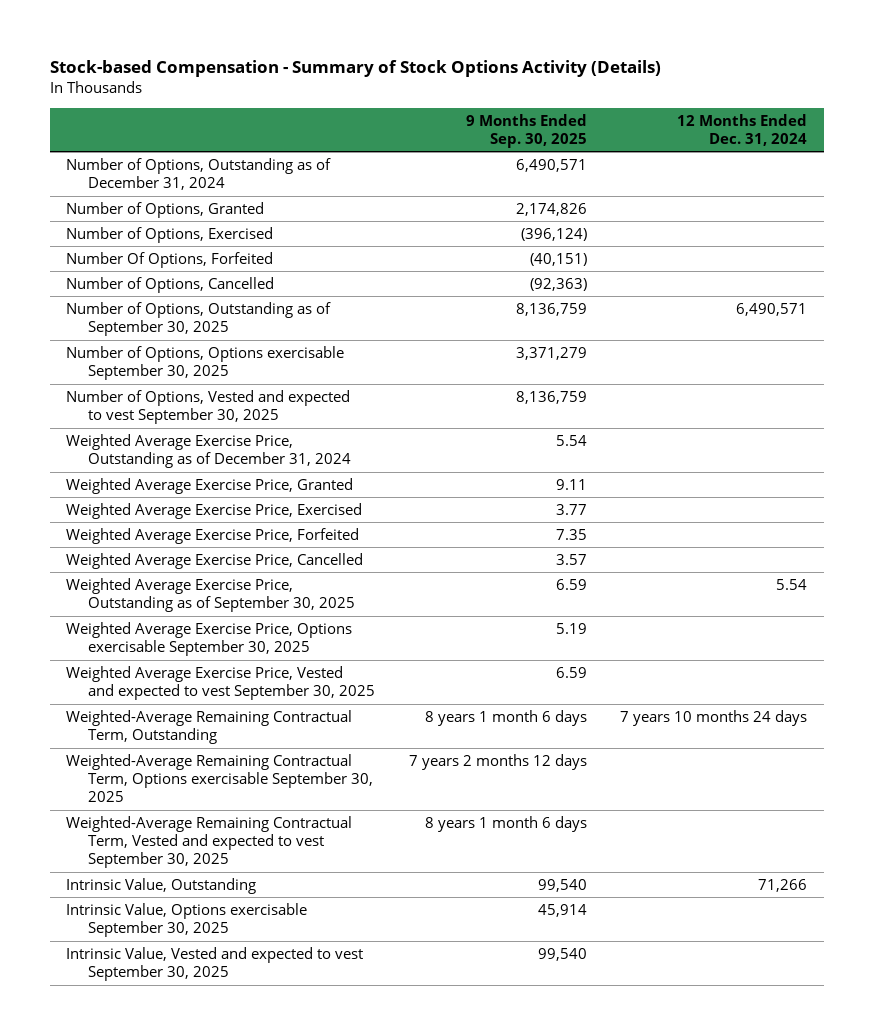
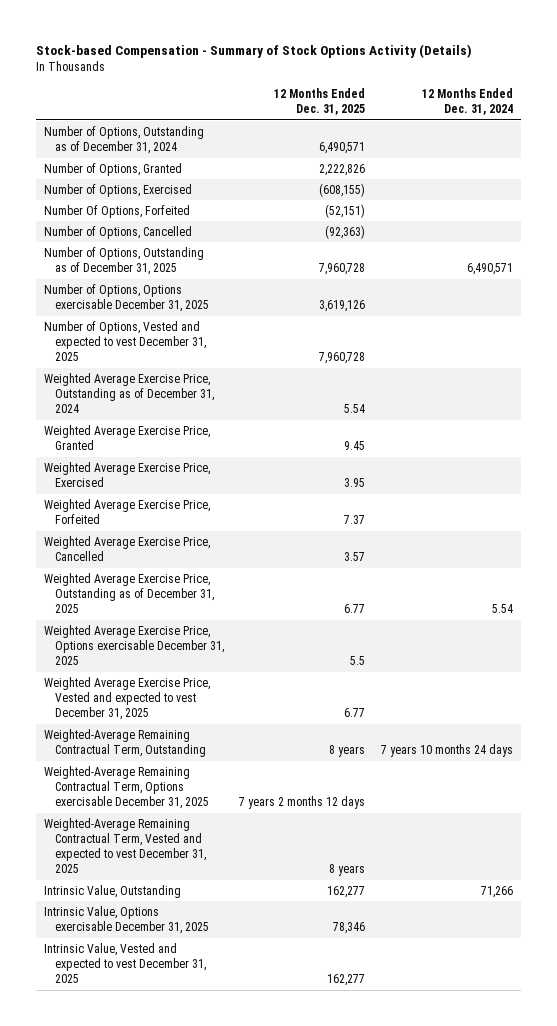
[465,113,587,148] 9 Months Ended Sep. 30, 2025 -> none
none -> [274,87,366,116] 12 Months Ended Dec. 31, 2025
[66,301,332,337] Number of Options, Outstanding as of September 30, 2025 -> [44,246,205,276] Number of Options, Outstanding as of December 31, 2025
[66,345,345,381] Number of Options, Options exercisable September 30, 2025 -> [44,283,209,313] Number of Options, Options exercisable December 31, 2025
[66,389,351,425] Number of Options, Vested and expected to vest September 30, 2025 -> [44,320,206,362] Number of Options, Vested and expected to vest December 31, 2025
[66,577,356,613] Weighted Average Exercise Price, Outstanding as of September 30, 2025 -> [44,572,214,614] Weighted Average Exercise Price, Outstanding as of December 31, 2025
[66,621,353,657] Weighted Average Exercise Price, Options exercisable September 30, 2025 -> [44,624,224,666] Weighted Average Exercise Price, Options exercisable December 31, 2025
[66,665,376,701] Weighted Average Exercise Price, Vested and expected to vest September 30, 2025 -> [44,676,211,721] Weighted Average Exercise Price, Vested and expected to vest December 31, 2025
[66,753,374,803] Weighted-Average Remaining Contractual Term, Options exercisable September 30, 2025 -> [44,765,209,810] Weighted-Average Remaining Contractual Term, Options exercisable December 31, 2025
[66,815,353,869] Weighted-Average Remaining Contractual Term, Vested and expected to vest September 30, 2025 -> [44,817,206,874] Weighted-Average Remaining Contractual Term, Vested and expected to vest December 31, 2025
[66,902,308,938] Intrinsic Value, Options exercisable September 30, 2025 -> [44,905,209,935] Intrinsic Value, Options exercisable December 31, 2025
[66,946,364,982] Intrinsic Value, Vested and expected to vest September 30, 2025 -> [44,942,206,984] Intrinsic Value, Vested and expected to vest December 31, 2025

